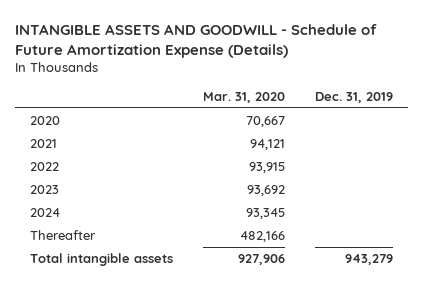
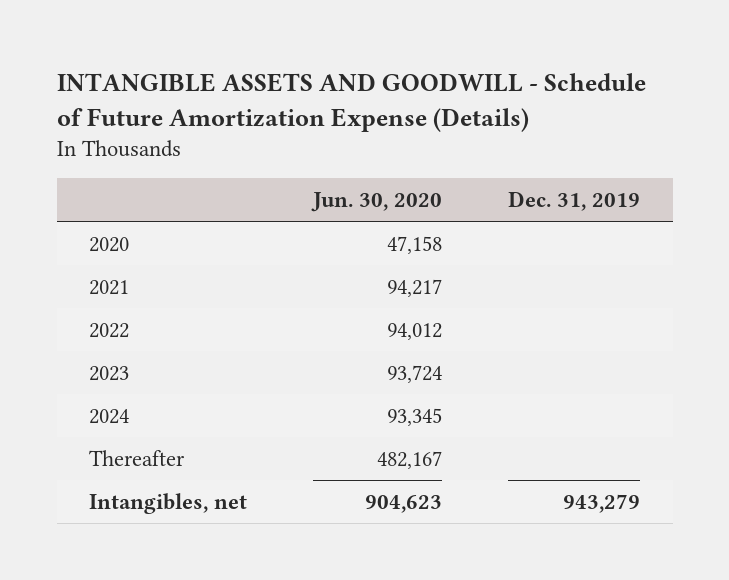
[202,91,285,103] Mar. 31, 2020 -> none
none -> [311,191,443,212] Jun. 30, 2020
[29,252,173,266] Total intangible assets -> [89,492,248,514] Intangibles, net

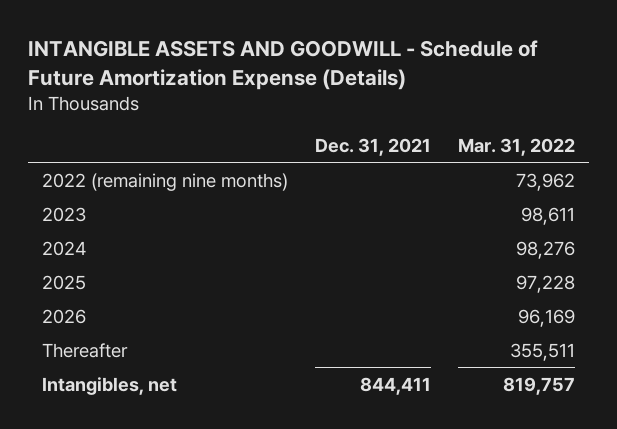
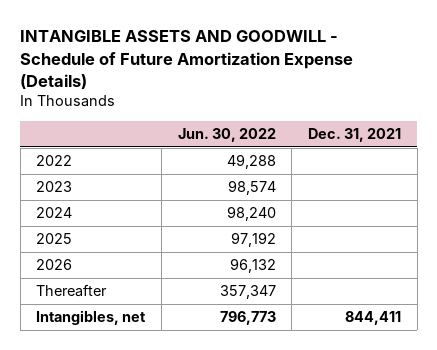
[458,138,576,157] Mar. 31, 2022 -> none
none -> [177,127,276,142] Jun. 30, 2022
[41,172,288,191] 2022 (remaining nine months) -> [36,155,73,167] 2022

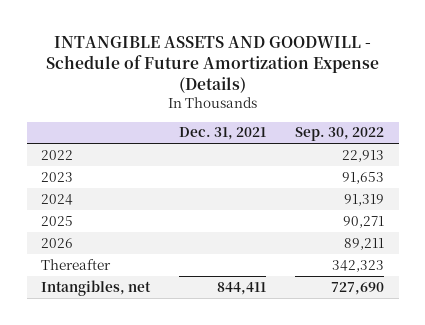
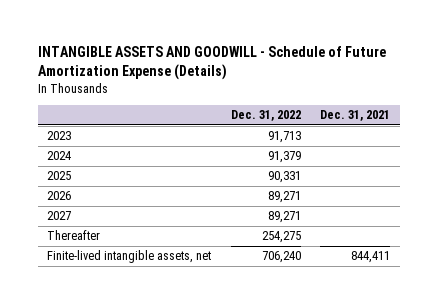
[295,127,385,142] Sep. 30, 2022 -> none
none -> [230,110,301,122] Dec. 31, 2022
[41,149,74,160] 2022 -> none
none -> [47,211,72,221] 2027
[41,279,152,296] Intangibles, net -> [47,250,212,264] Finite-lived intangible assets, net

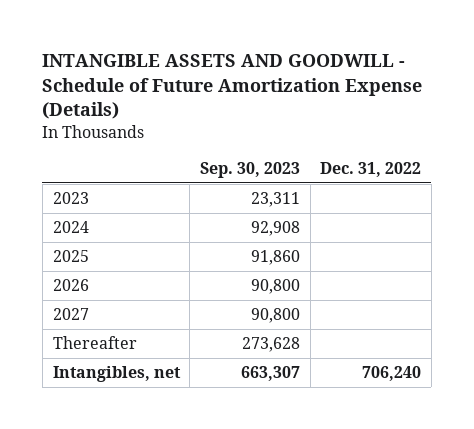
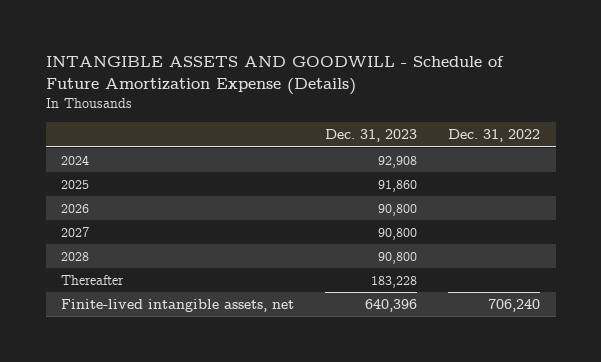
[199,161,300,178] Sep. 30, 2023 -> none
none -> [325,129,418,143] Dec. 31, 2023
[52,192,89,205] 2023 -> none
none -> [61,252,90,262] 2028
[52,366,181,383] Intangibles, net -> [61,299,295,313] Finite-lived intangible assets, net

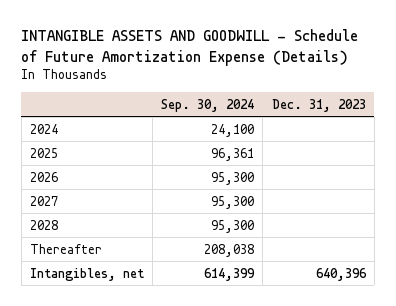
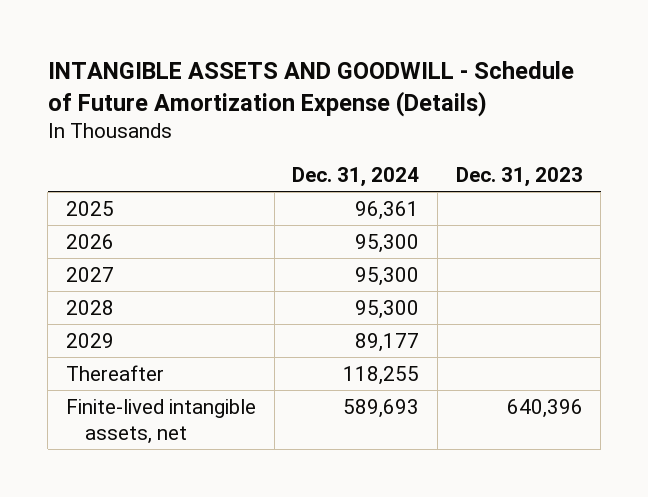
[161,98,255,112] Sep. 30, 2024 -> none
none -> [292,166,420,187] Dec. 31, 2024
[29,123,58,134] 2024 -> none
none -> [65,332,114,348] 2029
[29,267,144,281] Intangibles, net -> [65,398,256,444] Finite-lived intangible assets, net

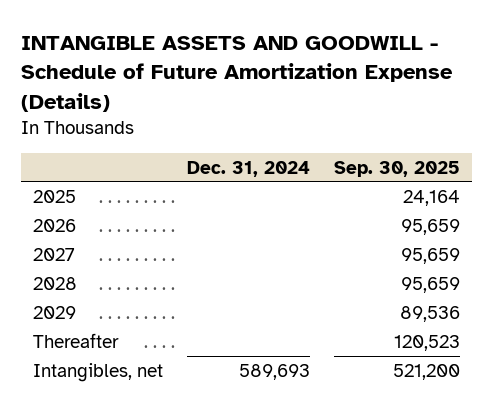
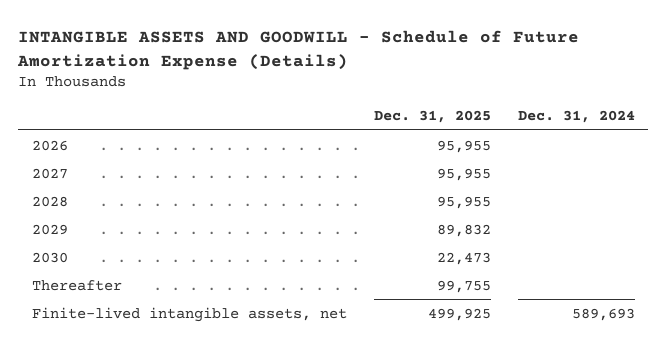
[333,160,460,177] Sep. 30, 2025 -> none
none -> [373,110,491,124] Dec. 31, 2025
[32,189,76,203] 2025 -> none
none -> [31,251,68,263] 2030
[32,362,163,382] Intangibles, net -> [31,306,347,322] Finite-lived intangible assets, net

